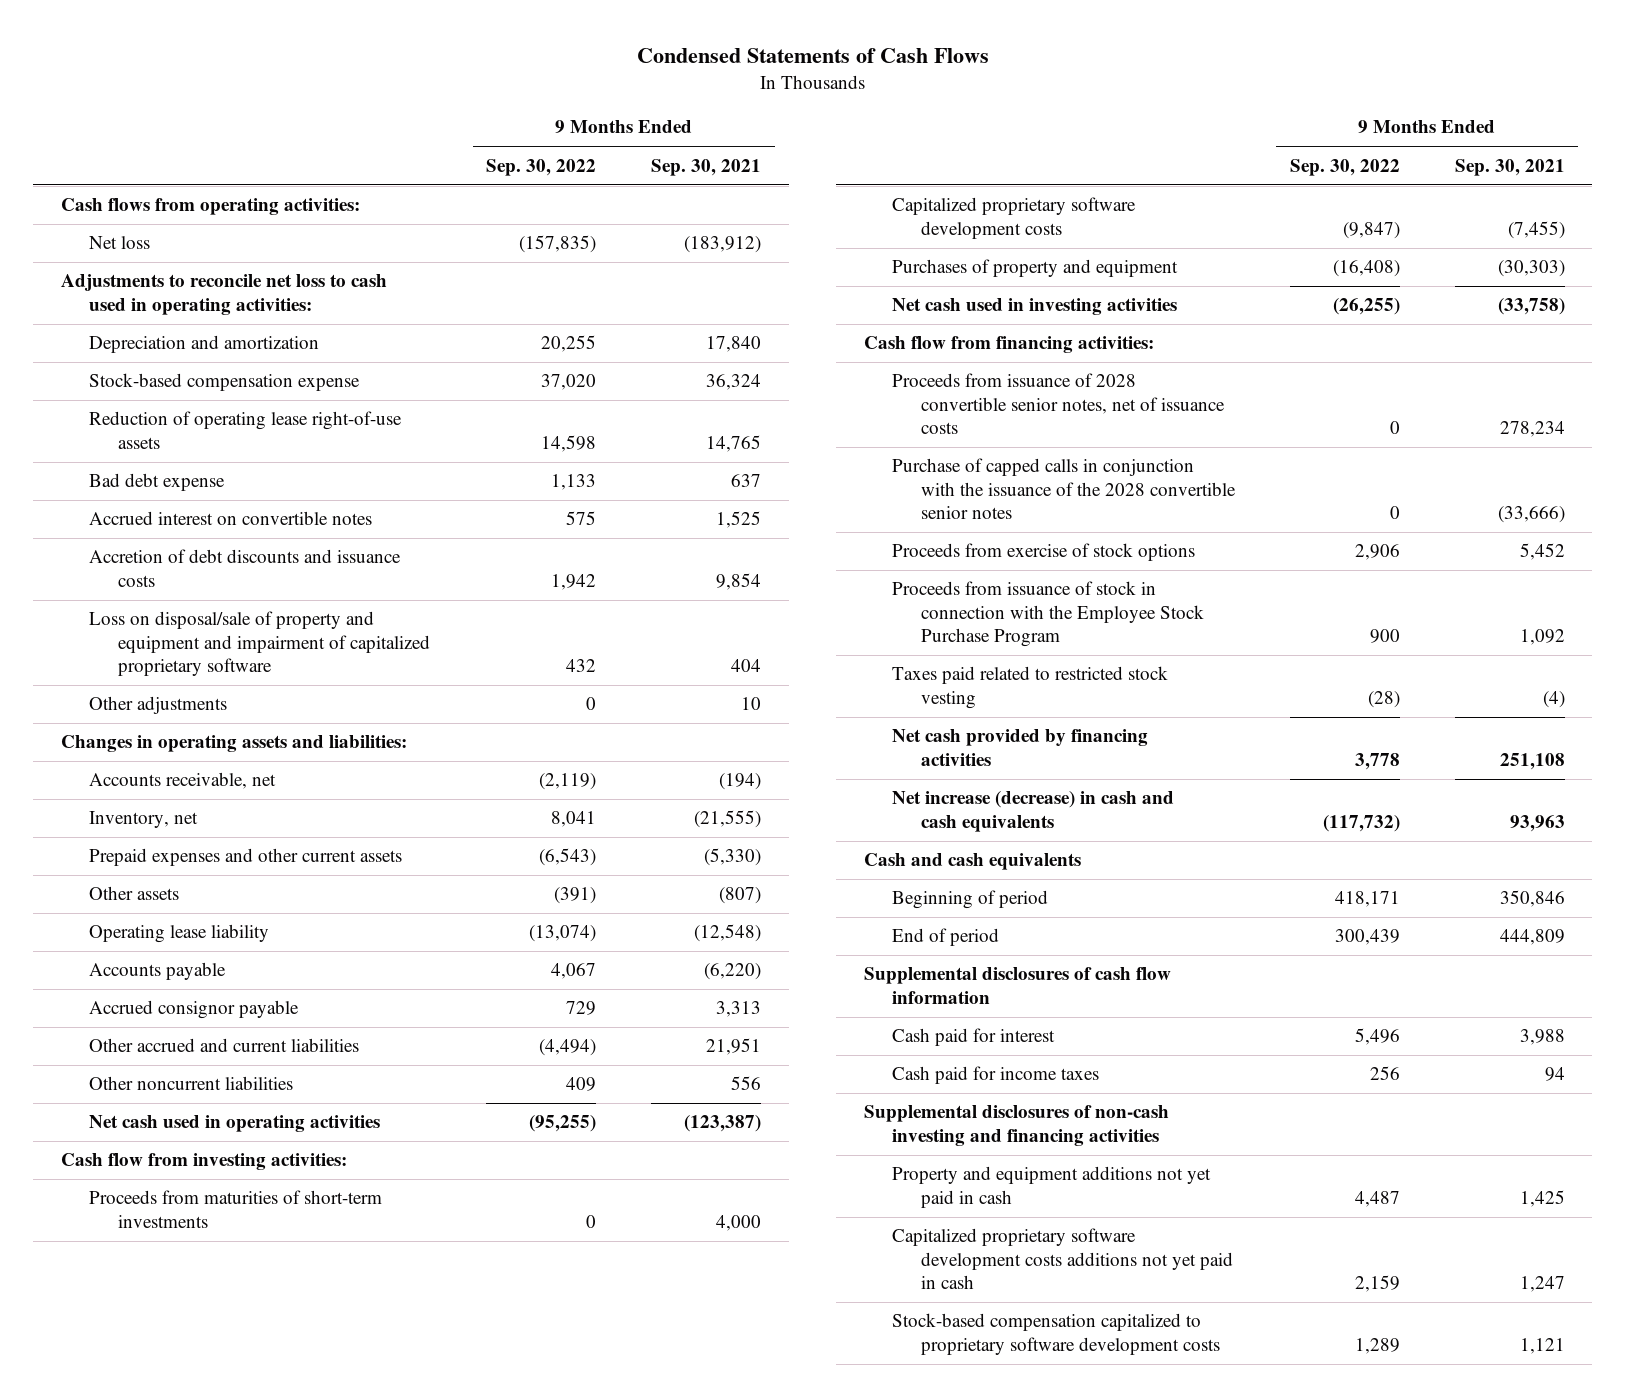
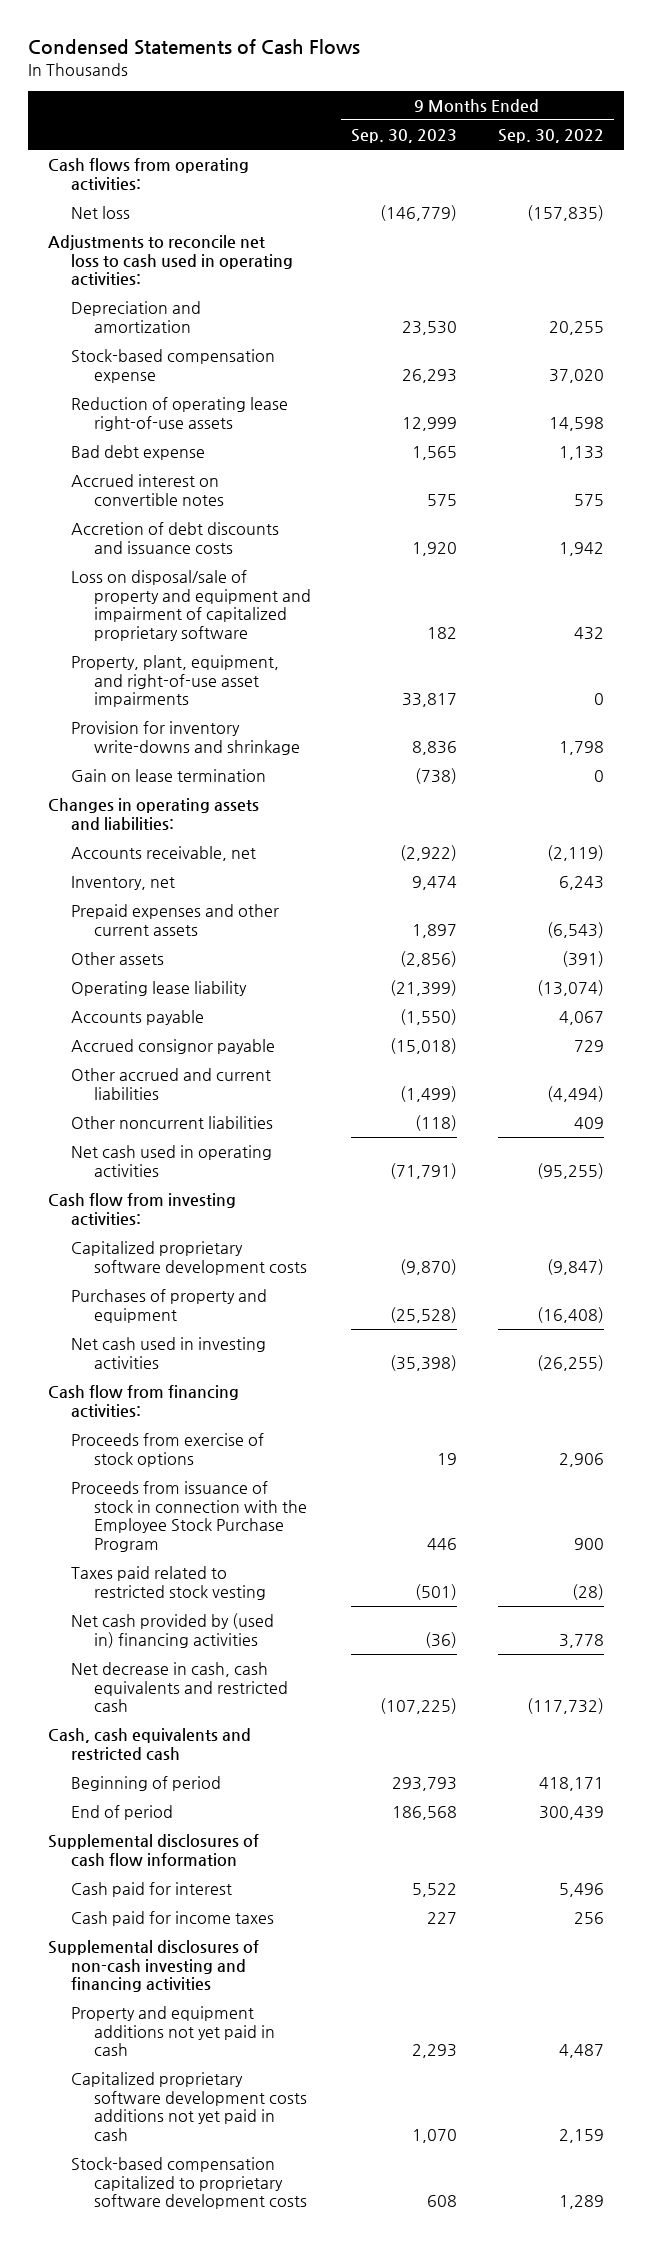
[651,158,762,176] Sep. 30, 2021 -> none
none -> [351,129,458,144] Sep. 30, 2023
[89,696,228,715] Other adjustments -> none
none -> [70,655,279,708] Property, plant, equipment, and right-of-use asset impairments
none -> [70,721,300,755] Provision for inventory write-downs and shrinkage
none -> [70,769,266,783] Gain on lease termination
[551,811,597,828] 8,041 -> [558,876,604,891] 6,243
[89,1190,383,1228] Proceeds from maturities of short-term investments -> none
[892,373,1225,434] Proceeds from issuance of 2028 convertible senior notes, net of issuance costs -> none
[892,458,1236,519] Purchase of capped calls in conjunction with the issuance of the 2028 convertible senior notes -> none
[892,729,1149,766] Net cash provided by financing activities -> [70,1613,274,1648] Net cash provided by (used in) financing activities
[892,791,1175,832] Net increase (decrease) in cash and cash equivalents -> [70,1662,288,1713] Net decrease in cash, cash equivalents and restricted cash
[863,853,1081,871] Cash and cash equivalents -> [48,1728,252,1761] Cash, cash equivalents and restricted cash

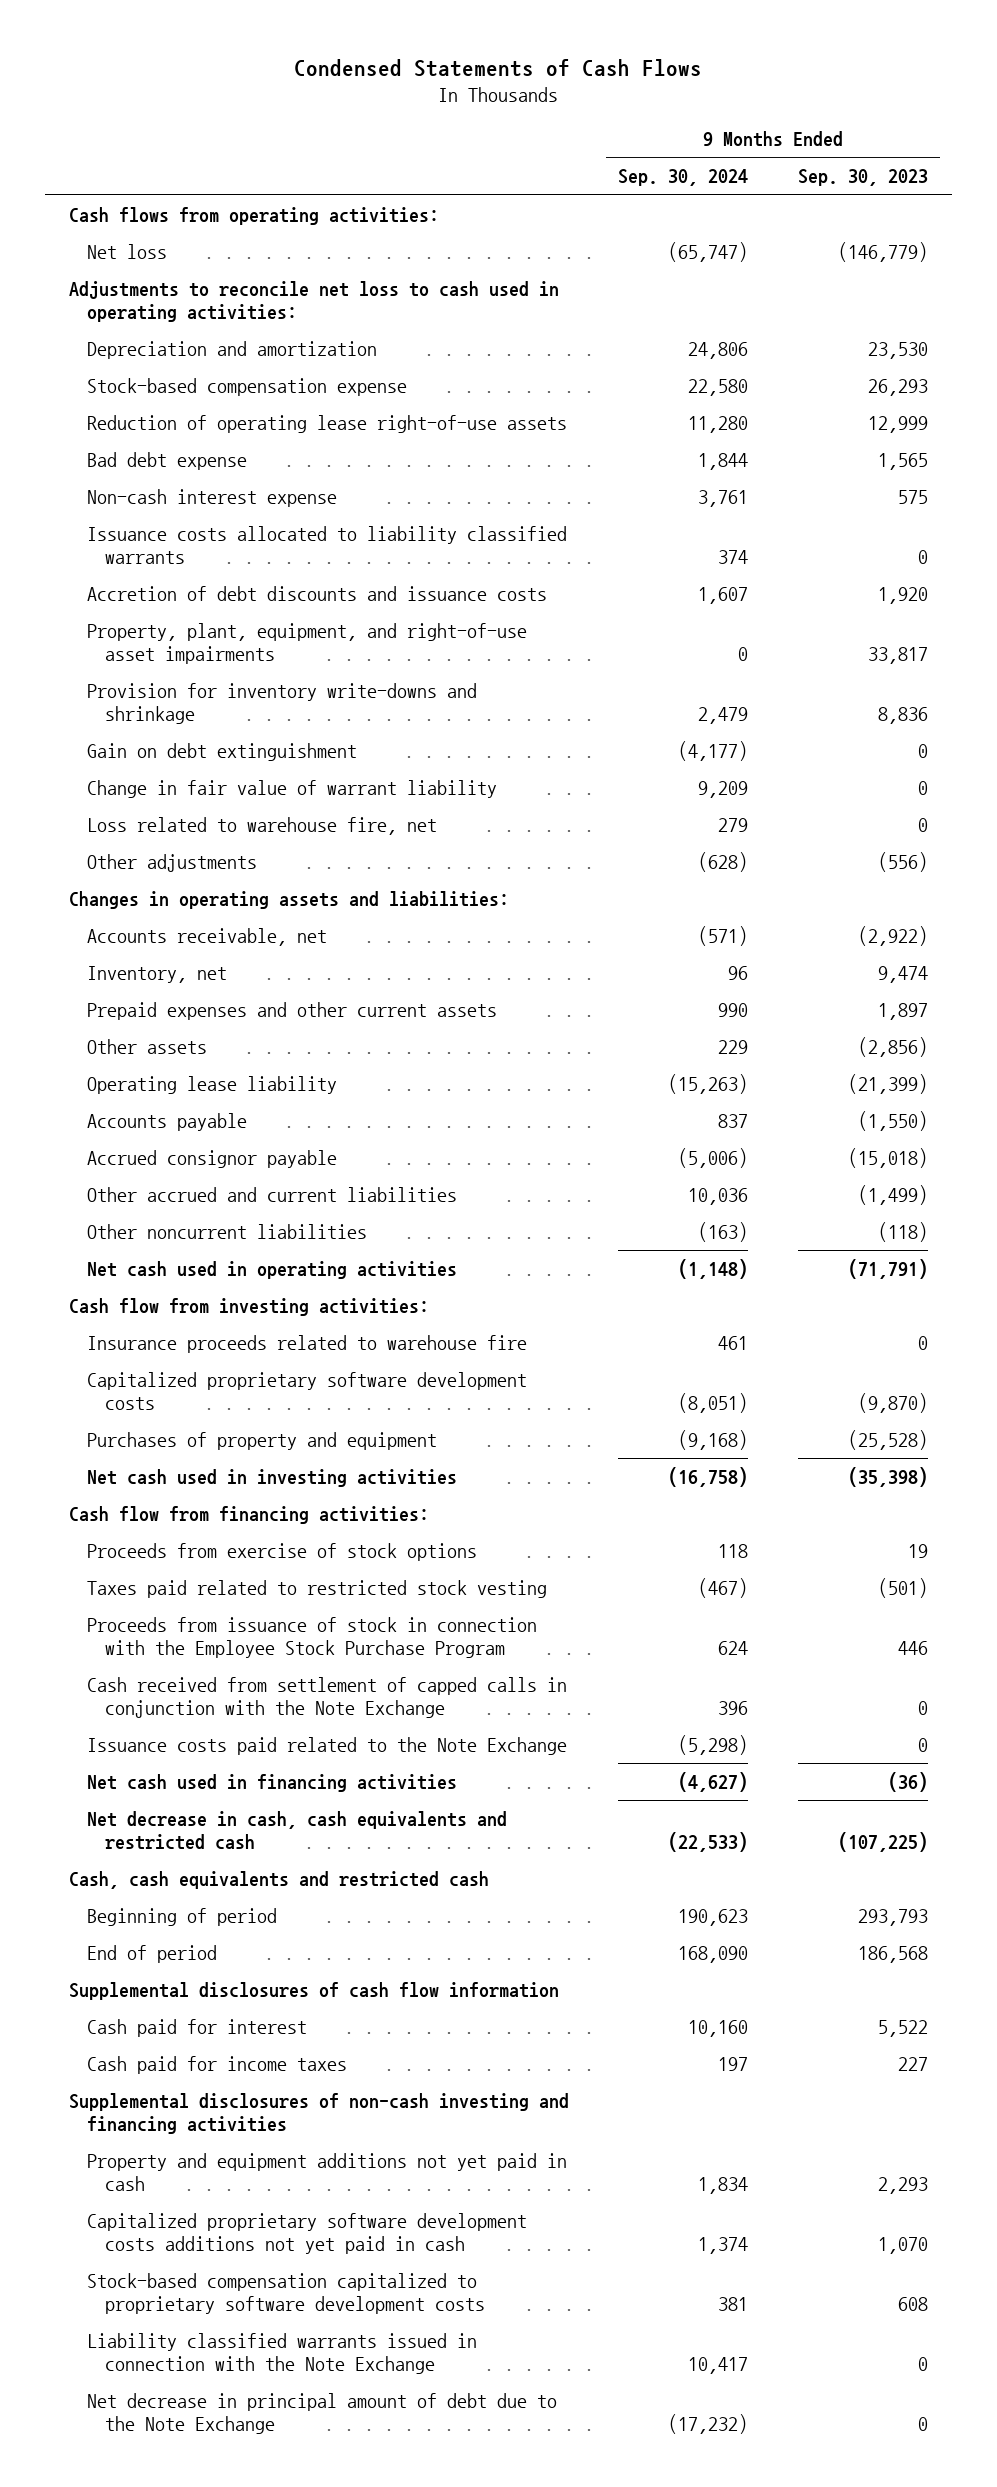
[497,129,604,144] Sep. 30, 2022 -> none
none -> [618,169,749,187] Sep. 30, 2024
[70,474,224,506] Accrued interest on convertible notes -> [87,488,338,507] Non-cash interest expense
none -> [87,525,568,564] Issuance costs allocated to liability classified warrants
[70,570,311,641] Loss on disposal/sale of property and equipment and impairment of capitalized proprietary software -> none
[70,769,266,783] Gain on lease termination -> none
none -> [87,742,358,761] Gain on debt extinguishment
none -> [87,779,498,798] Change in fair value of warrant liability
none -> [87,816,438,835] Loss related to warehouse fire, net
none -> [87,853,258,872] Other adjustments
none -> [87,1334,528,1353] Insurance proceeds related to warehouse fire
[70,1481,307,1552] Proceeds from issuance of stock in connection with the Employee Stock Purchase Program -> [87,1616,538,1658] Proceeds from issuance of stock in connection with the Employee Stock Purchase Program
none -> [87,1676,568,1718] Cash received from settlement of capped calls in conjunction with the Note Exchange
none -> [87,1736,568,1755] Issuance costs paid related to the Note Exchange
[70,1613,274,1648] Net cash provided by (used in) financing activities -> [87,1773,458,1792] Net cash used in financing activities
none -> [87,2332,478,2374] Liability classified warrants issued in connection with the Note Exchange
none -> [87,2392,558,2434] Net decrease in principal amount of debt due to the Note Exchange

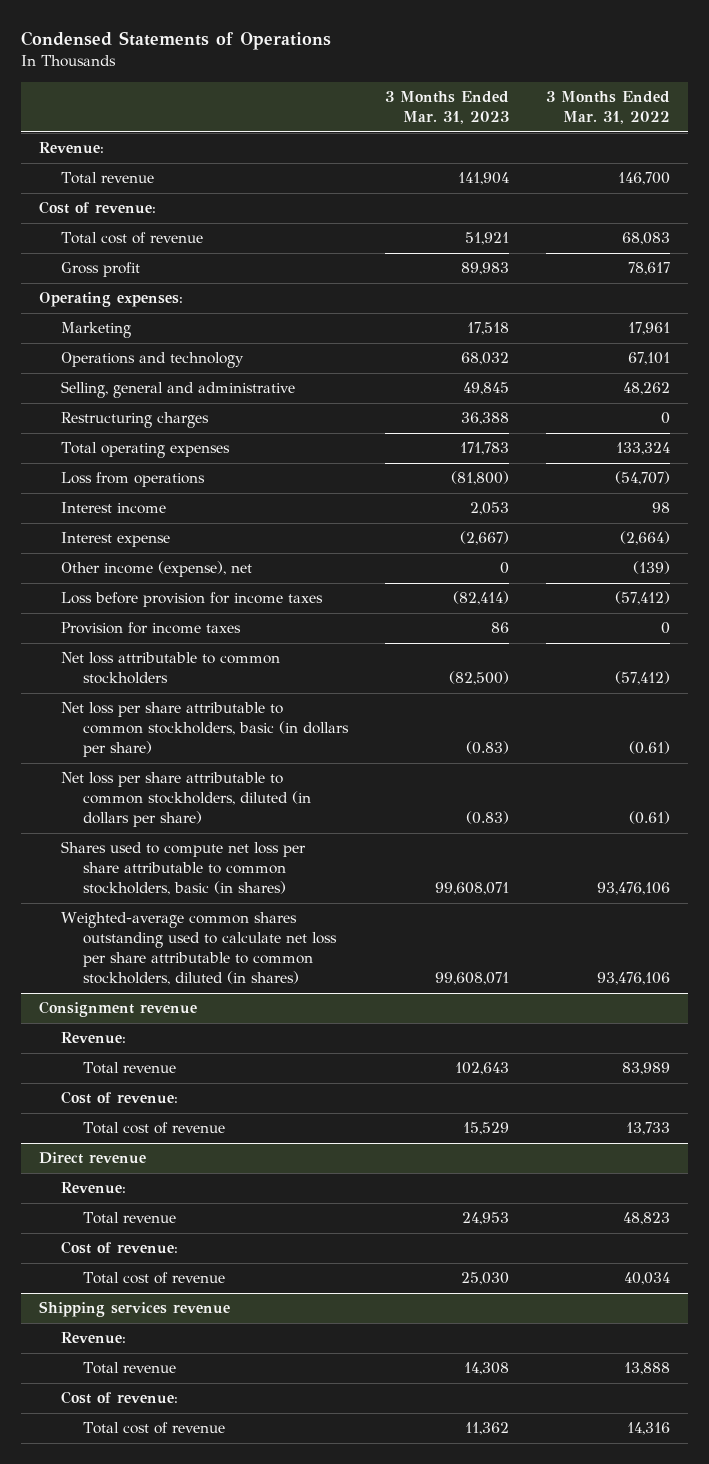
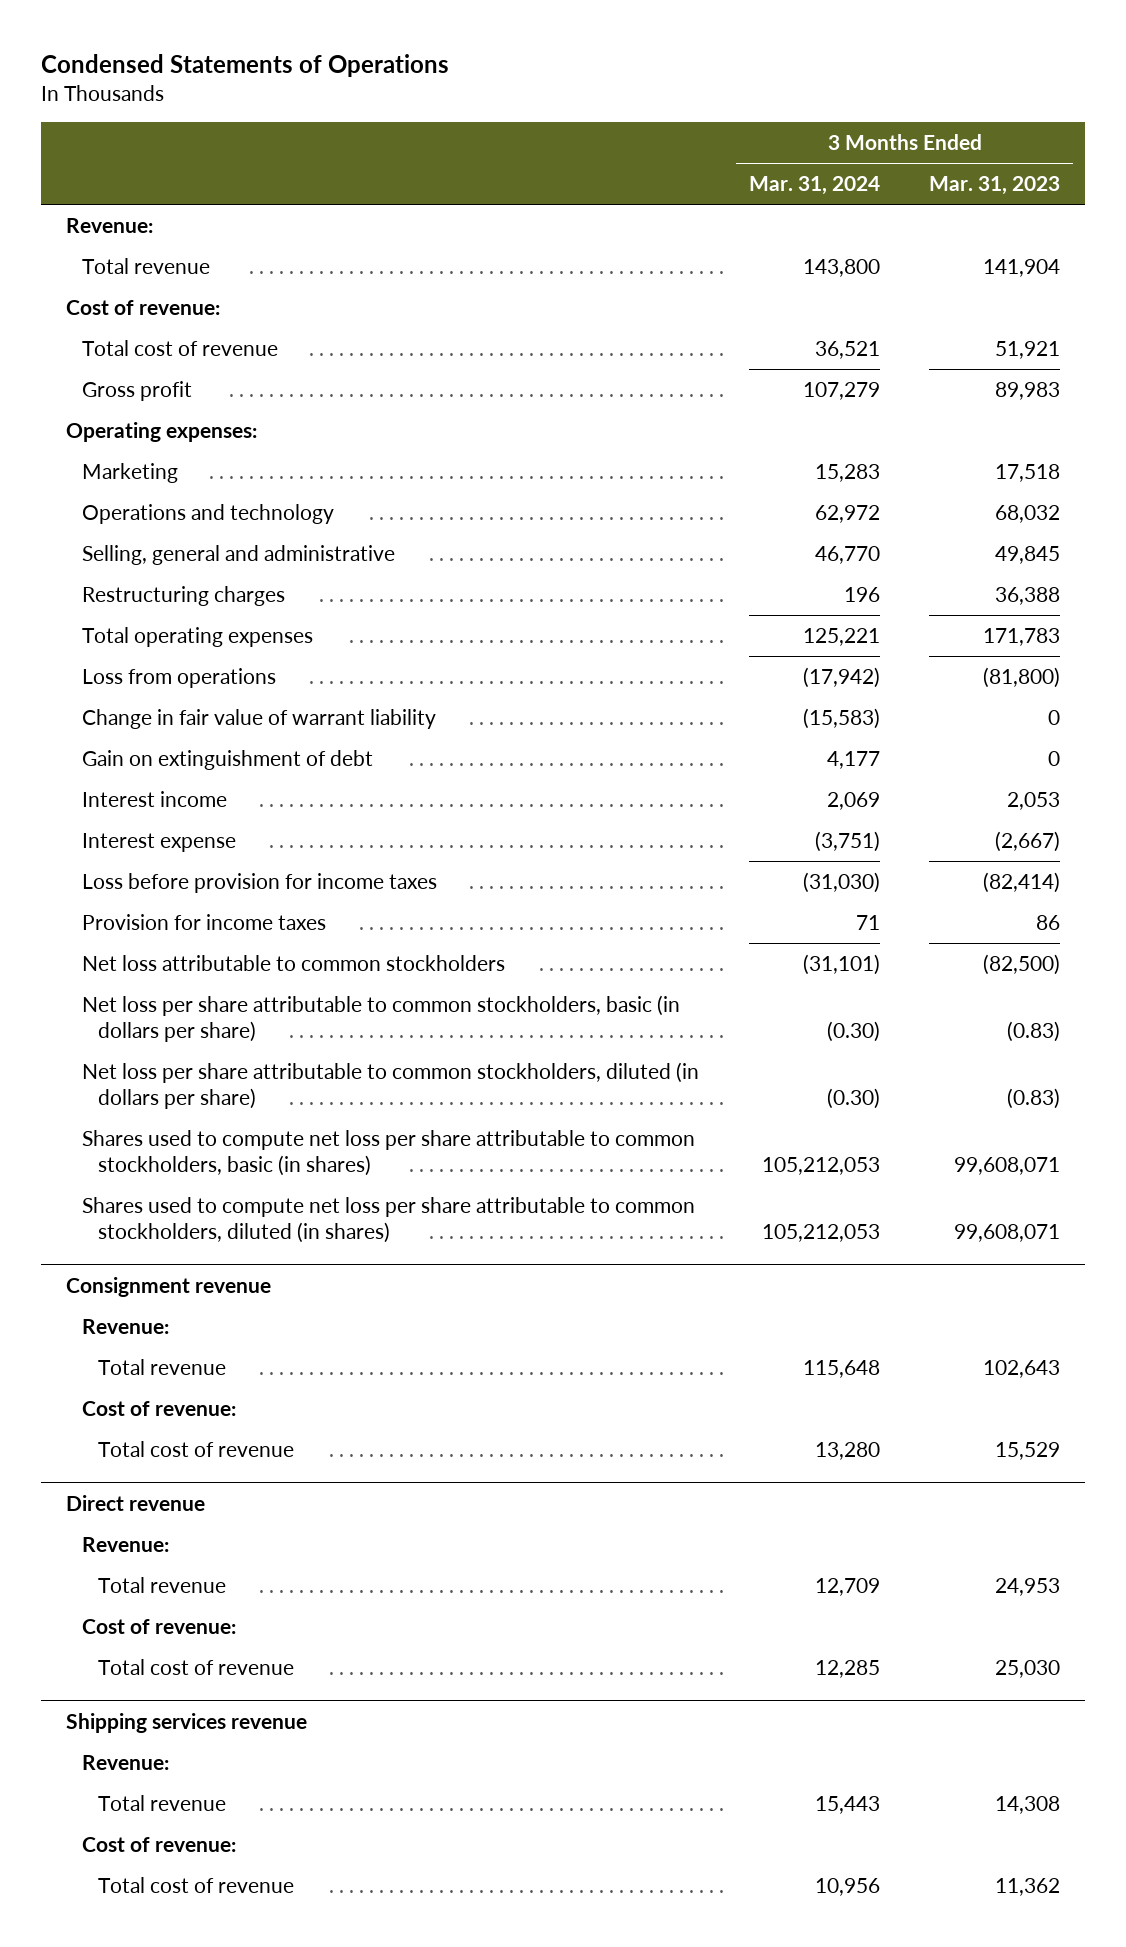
[546,91,671,124] 3 Months Ended Mar. 31, 2022 -> none
none -> [748,176,880,196] Mar. 31, 2024
none -> [82,709,437,730] Change in fair value of warrant liability
none -> [82,750,374,771] Gain on extinguishment of debt
[61,561,253,578] Other income (expense), net -> none
[61,912,338,985] Weighted-average common shares outstanding used to calculate net loss per share attributable to common stockholders, diluted (in shares) -> [82,1197,696,1243] Shares used to compute net loss per share attributable to common stockholders, diluted (in shares)

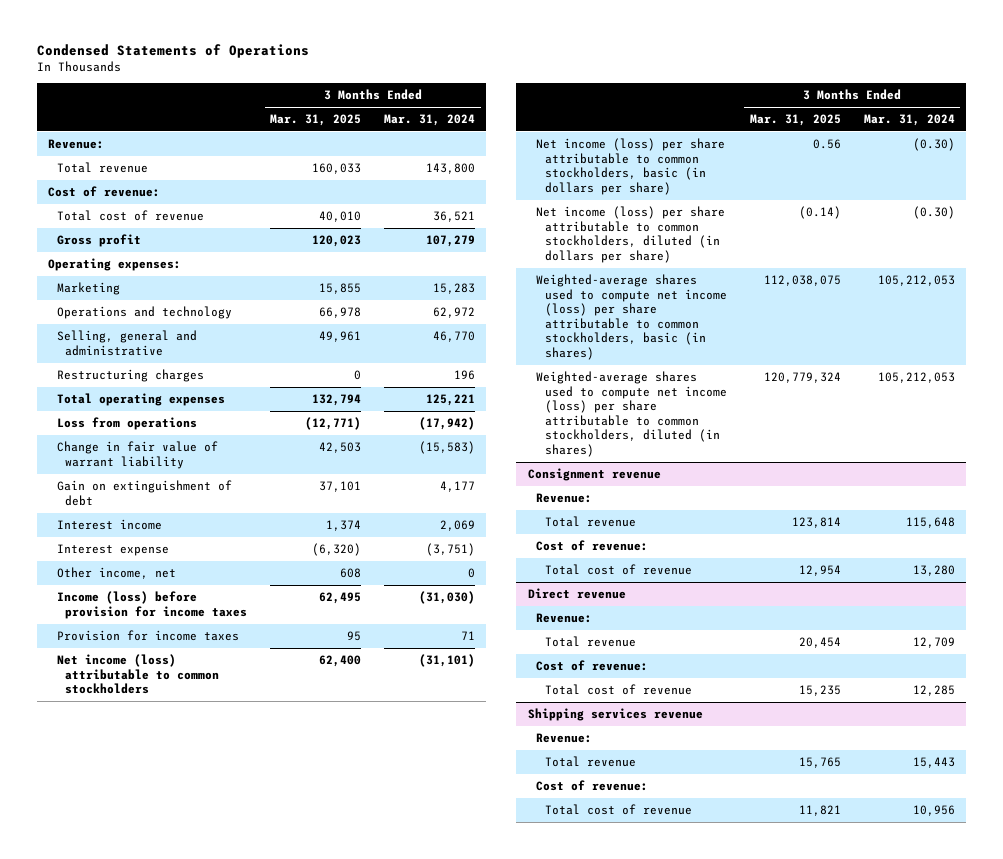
[929,176,1061,196] Mar. 31, 2023 -> none
none -> [270,114,362,127] Mar. 31, 2025
none -> [56,567,176,580] Other income, net
[82,873,438,894] Loss before provision for income taxes -> [56,591,248,619] Income (loss) before provision for income taxes
[82,955,506,972] Net loss attributable to common stockholders -> [56,654,220,695] Net income (loss) attributable to common stockholders
[82,995,681,1042] Net loss per share attributable to common stockholders, basic (in dollars per share) -> [536,138,726,195] Net income (loss) per share attributable to common stockholders, basic (in dollars per share)
[82,1062,700,1109] Net loss per share attributable to common stockholders, diluted (in dollars per share) -> [536,206,726,263] Net income (loss) per share attributable to common stockholders, diluted (in dollars per share)
[82,1130,696,1176] Shares used to compute net loss per share attributable to common stockholders, basic (in shares) -> [536,274,728,361] Weighted-average shares used to compute net income (loss) per share attributable to common stockholders, basic (in shares)
[82,1197,696,1243] Shares used to compute net loss per share attributable to common stockholders, diluted (in shares) -> [536,371,728,458] Weighted-average shares used to compute net income (loss) per share attributable to common stockholders, diluted (in shares)

